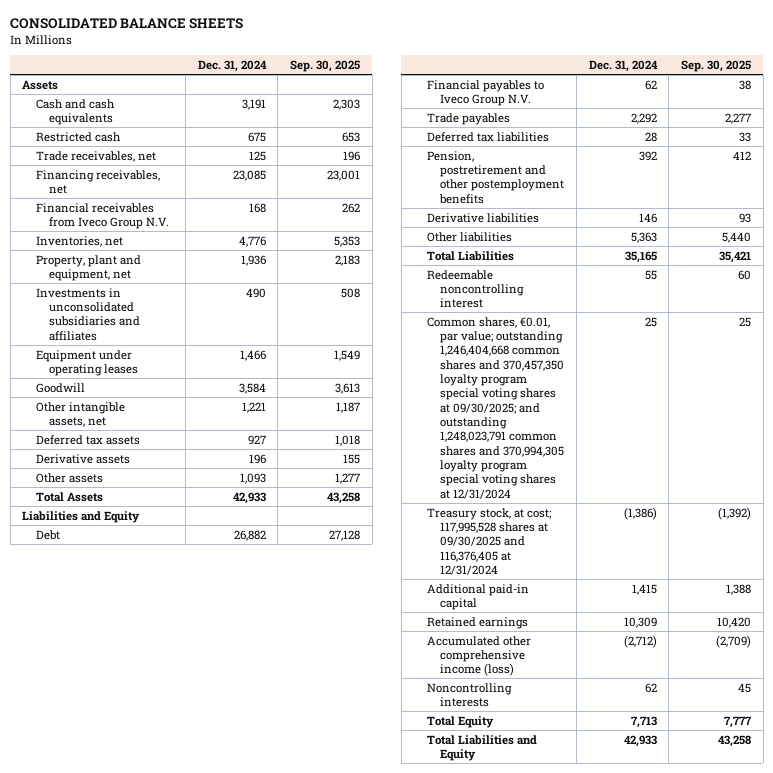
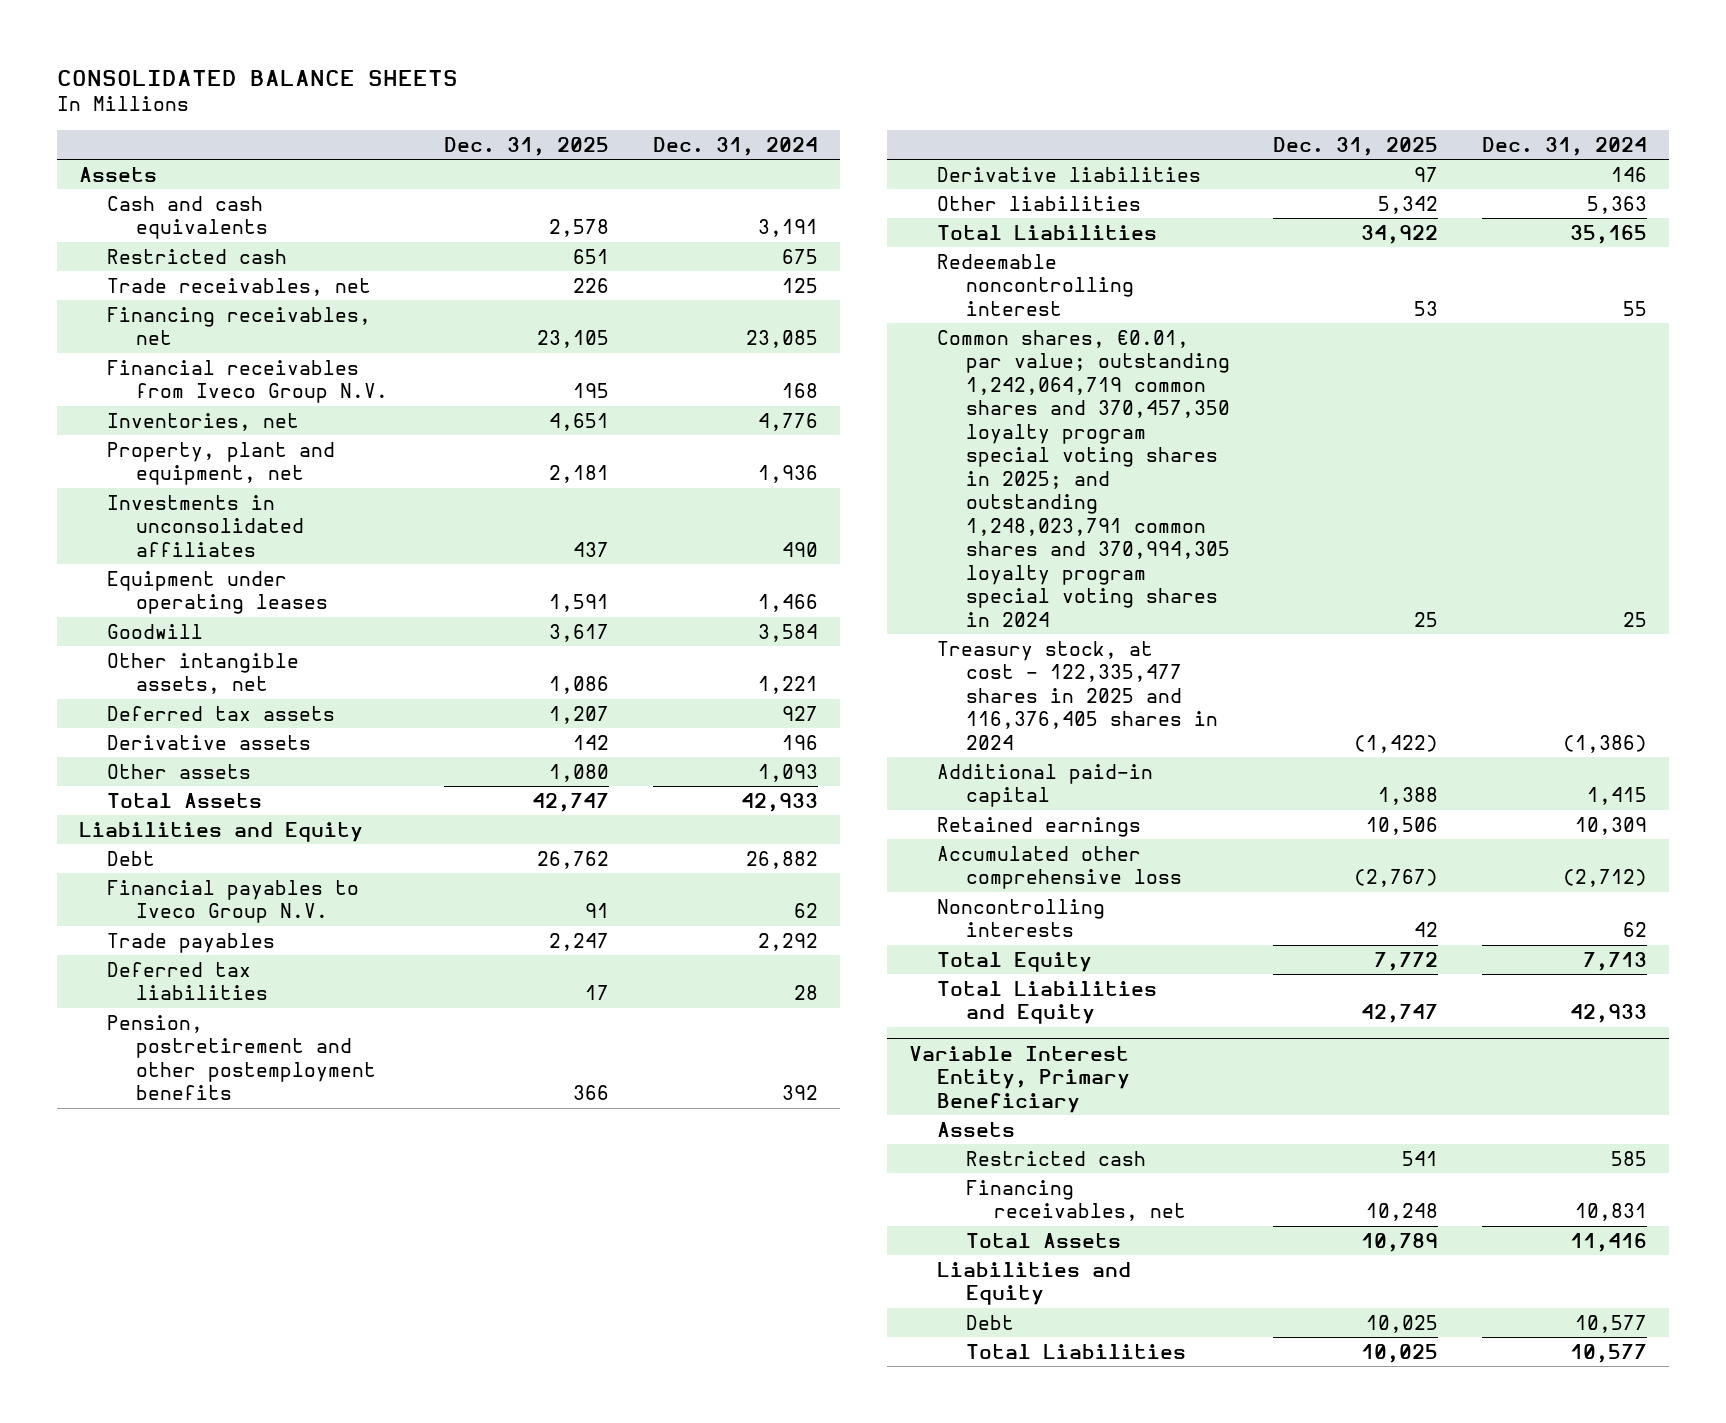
[289,60,360,73] Sep. 30, 2025 -> none
none -> [443,136,609,156] Dec. 31, 2025
[35,287,141,341] Investments in unconsolidated subsidiaries and affiliates -> [107,494,304,557] Investments in unconsolidated affiliates
[426,316,565,499] Common shares, €0.01, par value; outstanding 1,246,404,668 common shares and 370,457,350 loyalty program special voting shares at 09/30/2025; and outstanding 1,248,023,791 common shares and 370,994,305 loyalty program special voting shares at 12/31/2024 -> [937,329,1230,627] Common shares, €0.01, par value; outstanding 1,242,064,719 common shares and 370,457,350 loyalty program special voting shares in 2025; and outstanding 1,248,023,791 common shares and 370,994,305 loyalty program special voting shares in 2024
[426,507,551,575] Treasury stock, at cost; 117,995,528 shares at 09/30/2025 and 116,376,405 at 12/31/2024 -> [937,640,1218,750] Treasury stock, at cost - 122,335,477 shares in 2025 and 116,376,405 shares in 2024
[426,635,531,677] Accumulated other comprehensive income (loss) -> [937,845,1182,890] Accumulated other comprehensive loss
none -> [908,1045,1131,1113] Variable Interest Entity, Primary Beneficiary
none -> [937,1121,1016,1137] Assets
none -> [965,1150,1146,1166] Restricted cash
none -> [965,1179,1187,1222] Financing receivables, net
none -> [965,1232,1121,1248] Total Assets
none -> [937,1261,1132,1306] Liabilities and Equity
none -> [965,1314,1014,1330] Debt
none -> [965,1343,1186,1359] Total Liabilities

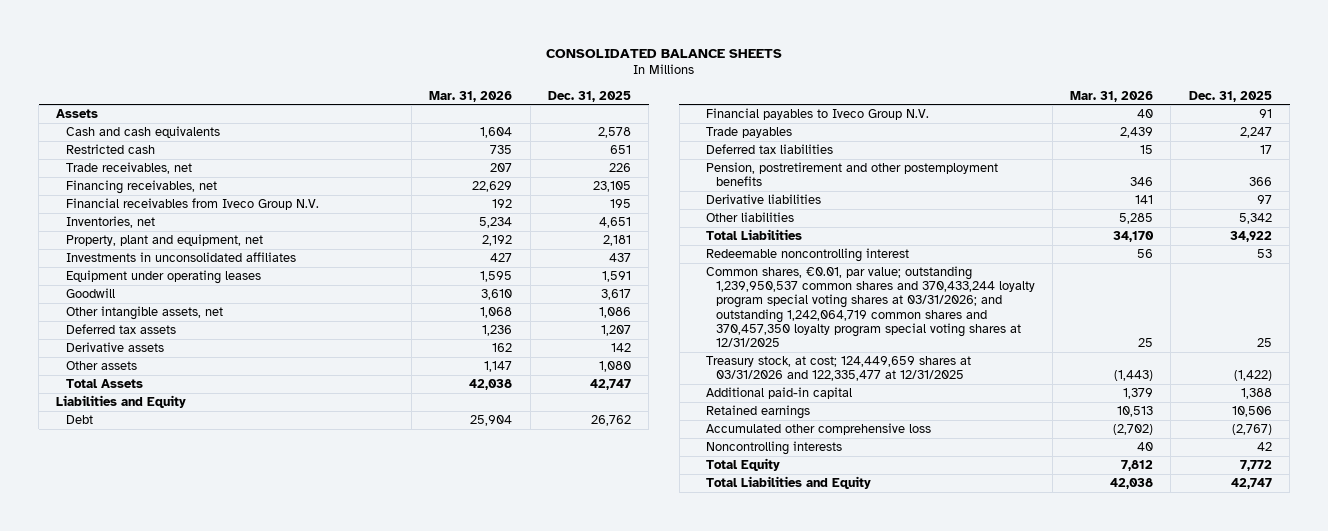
[652,136,818,156] Dec. 31, 2024 -> none
none -> [429,90,513,102] Mar. 31, 2026
[937,329,1230,627] Common shares, €0.01, par value; outstanding 1,242,064,719 common shares and 370,457,350 loyalty program special voting shares in 2025; and outstanding 1,248,023,791 common shares and 370,994,305 loyalty program special voting shares in 2024 -> [706,266,1035,347] Common shares, €0.01, par value; outstanding 1,239,950,537 common shares and 370,433,244 loyalty program special voting shares at 03/31/2026; and outstanding 1,242,064,719 common shares and 370,457,350 loyalty program special voting shares at 12/31/2025
[937,640,1218,750] Treasury stock, at cost - 122,335,477 shares in 2025 and 116,376,405 shares in 2024 -> [706,356,972,382] Treasury stock, at cost; 124,449,659 shares at 03/31/2026 and 122,335,477 at 12/31/2025
[908,1045,1131,1113] Variable Interest Entity, Primary Beneficiary -> none
[937,1121,1016,1137] Assets -> none
[965,1150,1146,1166] Restricted cash -> none
[965,1179,1187,1222] Financing receivables, net -> none
[965,1232,1121,1248] Total Assets -> none
[937,1261,1132,1306] Liabilities and Equity -> none
[965,1314,1014,1330] Debt -> none
[965,1343,1186,1359] Total Liabilities -> none

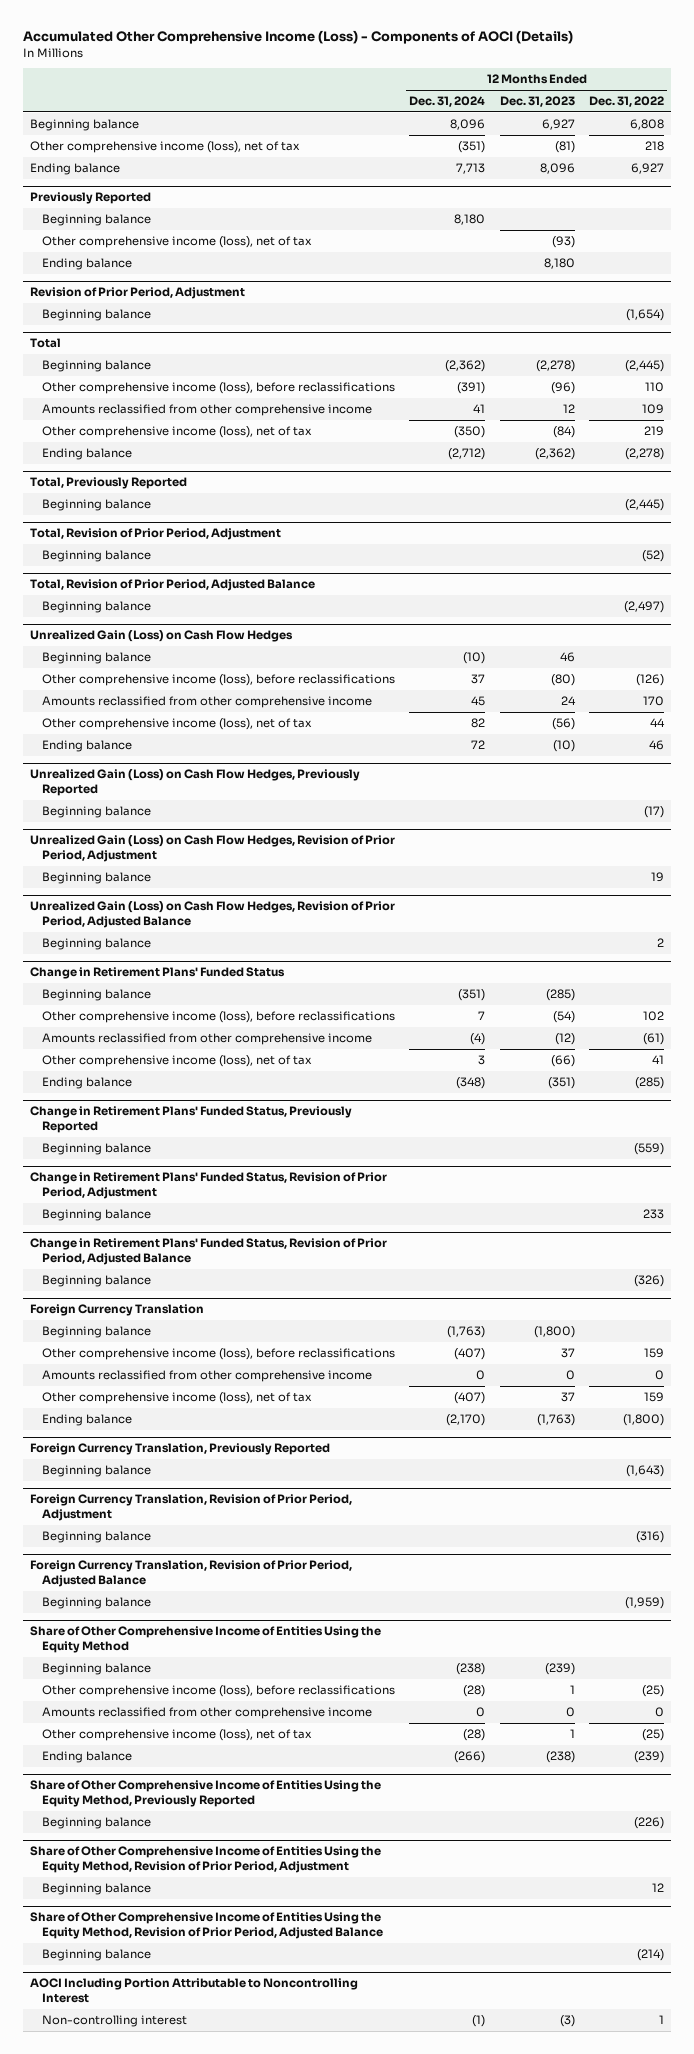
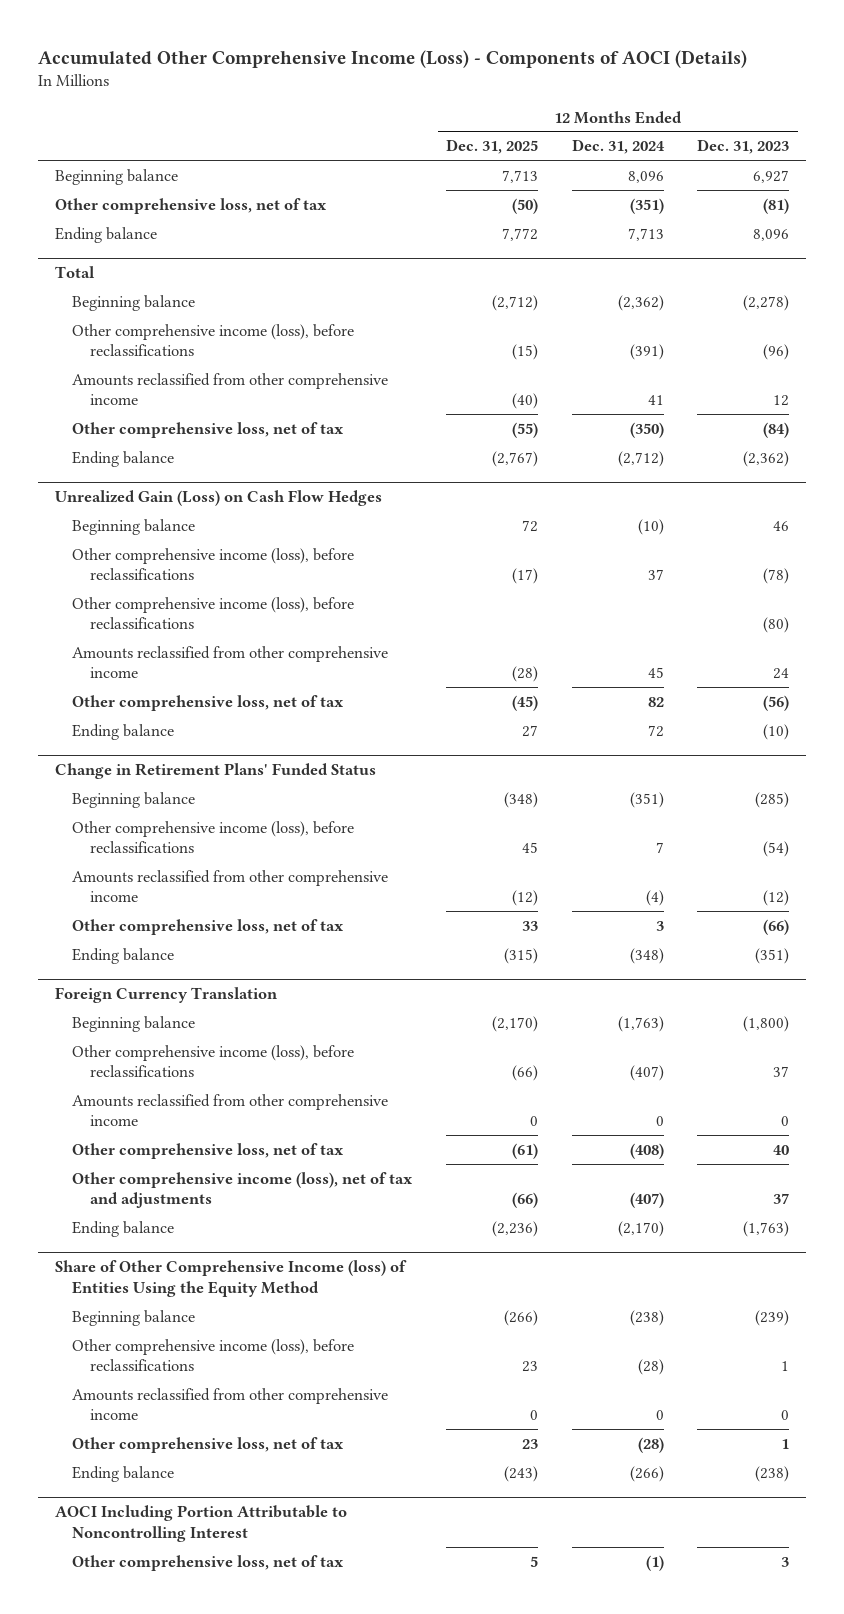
[588,96,664,108] Dec. 31, 2022 -> none
none -> [445,139,538,155] Dec. 31, 2025
[30,141,301,154] Other comprehensive income (loss), net of tax -> [54,197,327,214] Other comprehensive loss, net of tax
[30,192,152,205] Previously Reported -> none
[41,214,151,227] Beginning balance -> none
[41,236,312,249] Other comprehensive income (loss), net of tax -> none
[41,258,132,271] Ending balance -> none
[30,287,246,300] Revision of Prior Period, Adjustment -> none
[41,309,151,322] Beginning balance -> none
[41,426,312,439] Other comprehensive income (loss), net of tax -> [72,421,345,438] Other comprehensive loss, net of tax
[30,477,188,490] Total, Previously Reported -> none
[41,499,151,512] Beginning balance -> none
[30,528,282,541] Total, Revision of Prior Period, Adjustment -> none
[41,550,151,563] Beginning balance -> none
[30,579,316,592] Total, Revision of Prior Period, Adjusted Balance -> none
[41,601,151,614] Beginning balance -> none
[550,674,575,687] (80) -> [763,568,790,585] (78)
none -> [72,596,355,630] Other comprehensive income (loss), before reclassifications
[41,718,312,731] Other comprehensive income (loss), net of tax -> [72,694,345,711] Other comprehensive loss, net of tax
[30,769,361,796] Unrealized Gain (Loss) on Cash Flow Hedges, Previously Reported -> none
[41,806,151,819] Beginning balance -> none
[30,835,396,862] Unrealized Gain (Loss) on Cash Flow Hedges, Revision of Prior Period, Adjustment -> none
[41,872,151,885] Beginning balance -> none
[30,901,396,928] Unrealized Gain (Loss) on Cash Flow Hedges, Revision of Prior Period, Adjusted Balance -> none
[41,938,151,951] Beginning balance -> none
[41,1055,312,1068] Other comprehensive income (loss), net of tax -> [72,918,345,935] Other comprehensive loss, net of tax
[30,1106,353,1133] Change in Retirement Plans' Funded Status, Previously Reported -> none
[41,1143,151,1156] Beginning balance -> none
[30,1172,388,1199] Change in Retirement Plans' Funded Status, Revision of Prior Period, Adjustment -> none
[41,1209,151,1222] Beginning balance -> none
[30,1238,388,1265] Change in Retirement Plans' Funded Status, Revision of Prior Period, Adjusted Balance -> none
[41,1275,151,1288] Beginning balance -> none
[41,1392,312,1405] Other comprehensive income (loss), net of tax -> [72,1142,345,1159] Other comprehensive loss, net of tax
[454,1392,486,1405] (407) -> [629,1142,664,1159] (408)
[560,1392,575,1403] 37 -> [773,1144,790,1155] 40
none -> [72,1171,414,1209] Other comprehensive income (loss), net of tax and adjustments
[30,1443,331,1456] Foreign Currency Translation, Previously Reported -> none
[41,1465,151,1478] Beginning balance -> none
[30,1494,353,1521] Foreign Currency Translation, Revision of Prior Period, Adjustment -> none
[41,1531,151,1544] Beginning balance -> none
[30,1560,353,1587] Foreign Currency Translation, Revision of Prior Period, Adjusted Balance -> none
[41,1597,151,1610] Beginning balance -> none
[30,1626,382,1653] Share of Other Comprehensive Income of Entities Using the Equity Method -> [54,1260,407,1297] Share of Other Comprehensive Income (loss) of Entities Using the Equity Method
[41,1729,312,1742] Other comprehensive income (loss), net of tax -> [72,1436,345,1453] Other comprehensive loss, net of tax
[30,1780,382,1807] Share of Other Comprehensive Income of Entities Using the Equity Method, Previously Reported -> none
[41,1817,151,1830] Beginning balance -> none
[30,1846,382,1873] Share of Other Comprehensive Income of Entities Using the Equity Method, Revision of Prior Period, Adjustment -> none
[41,1883,151,1896] Beginning balance -> none
[30,1912,383,1939] Share of Other Comprehensive Income of Entities Using the Equity Method, Revision of Prior Period, Adjusted Balance -> none
[41,1949,151,1962] Beginning balance -> none
[41,2015,187,2028] Non-controlling interest -> none
none -> [72,1554,345,1571] Other comprehensive loss, net of tax

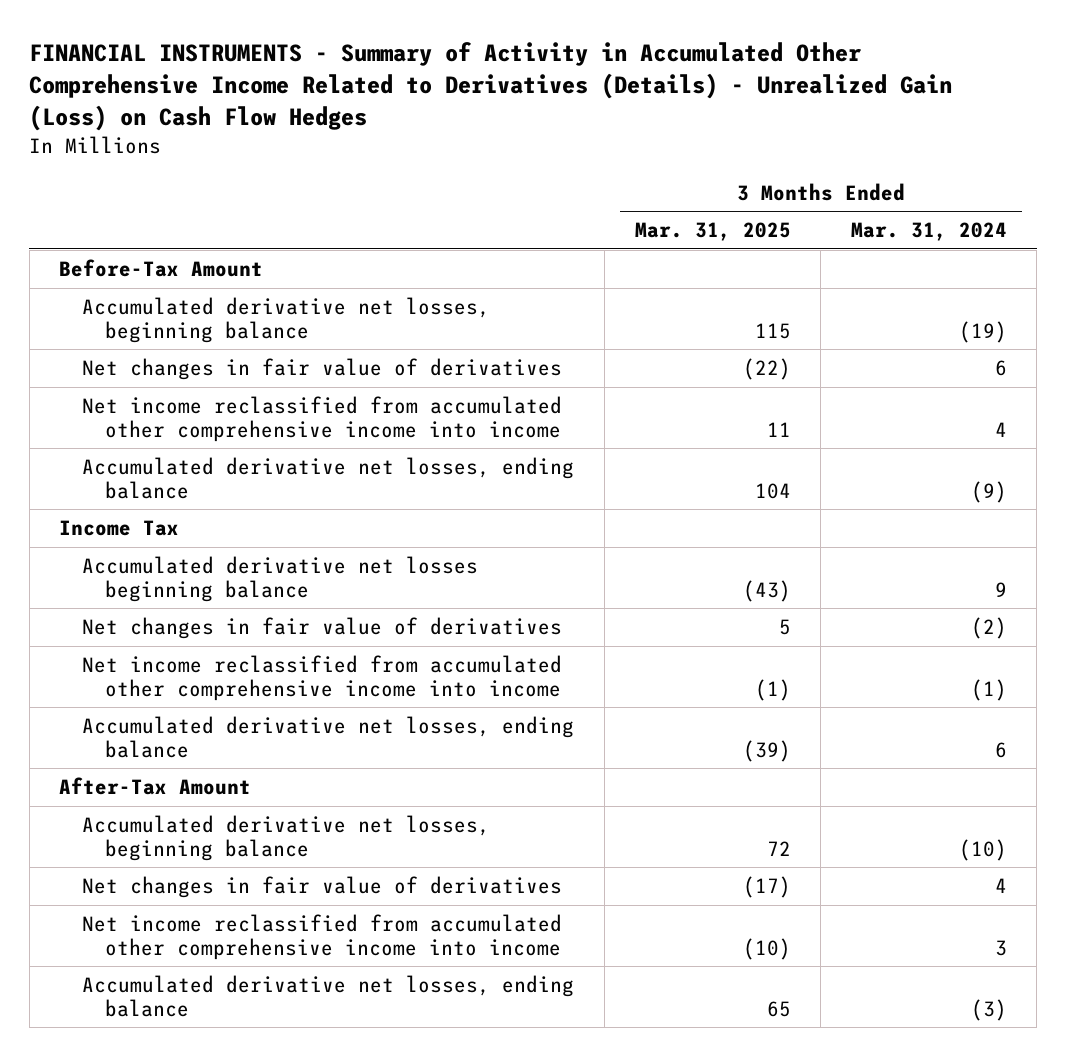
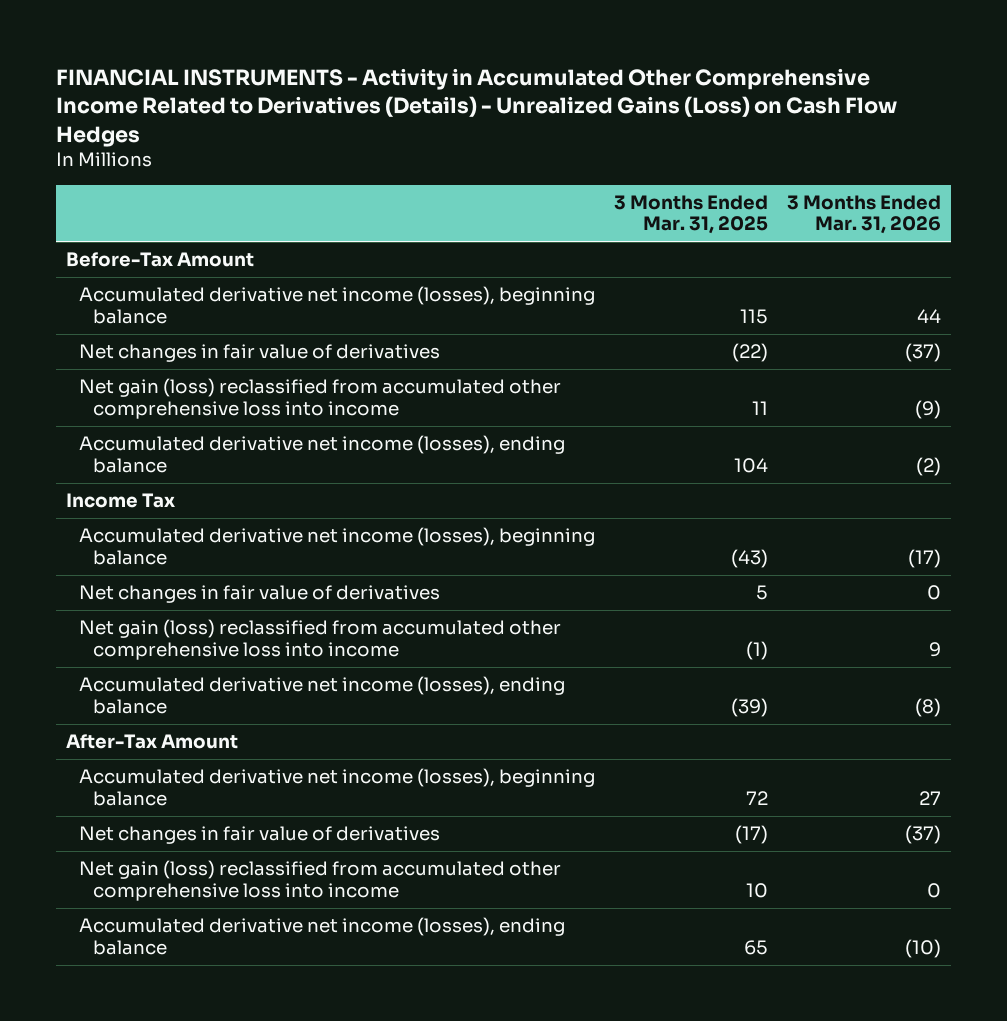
[29,42,953,132] FINANCIAL INSTRUMENTS - Summary of Activity in Accumulated Other Comprehensive Income Related to Derivatives (Details) - Unrealized Gain (Loss) on Cash Flow Hedges -> [56,67,898,147] FINANCIAL INSTRUMENTS - Activity in Accumulated Other Comprehensive Income Related to Derivatives (Details) - Unrealized Gains (Loss) on Cash Flow Hedges
[850,222,1007,242] Mar. 31, 2024 -> none
none -> [787,195,942,235] 3 Months Ended Mar. 31, 2026
[82,296,491,343] Accumulated derivative net losses, beginning balance -> [79,286,596,324] Accumulated derivative net income (losses), beginning balance
[82,395,563,442] Net income reclassified from accumulated other comprehensive income into income -> [79,378,562,419] Net gain (loss) reclassified from accumulated other comprehensive loss into income
[82,456,575,499] Accumulated derivative net losses, ending balance -> [79,435,566,473] Accumulated derivative net income (losses), ending balance
[82,555,479,602] Accumulated derivative net losses beginning balance -> [79,527,596,565] Accumulated derivative net income (losses), beginning balance
[82,654,563,701] Net income reclassified from accumulated other comprehensive income into income -> [79,619,562,660] Net gain (loss) reclassified from accumulated other comprehensive loss into income
[82,715,575,758] Accumulated derivative net losses, ending balance -> [79,676,566,714] Accumulated derivative net income (losses), ending balance
[82,814,491,861] Accumulated derivative net losses, beginning balance -> [79,768,596,806] Accumulated derivative net income (losses), beginning balance
[82,913,563,960] Net income reclassified from accumulated other comprehensive income into income -> [79,860,562,901] Net gain (loss) reclassified from accumulated other comprehensive loss into income
[742,937,791,960] (10) -> [746,882,769,898] 10
[82,974,575,1017] Accumulated derivative net losses, ending balance -> [79,917,566,955] Accumulated derivative net income (losses), ending balance

